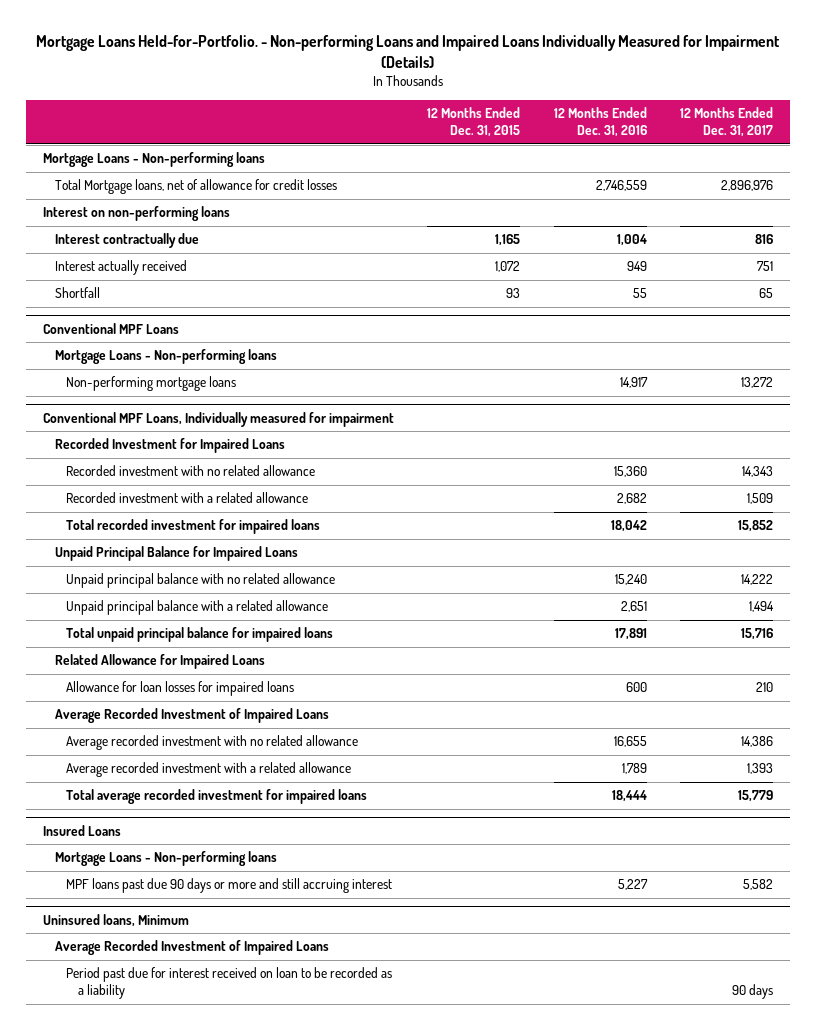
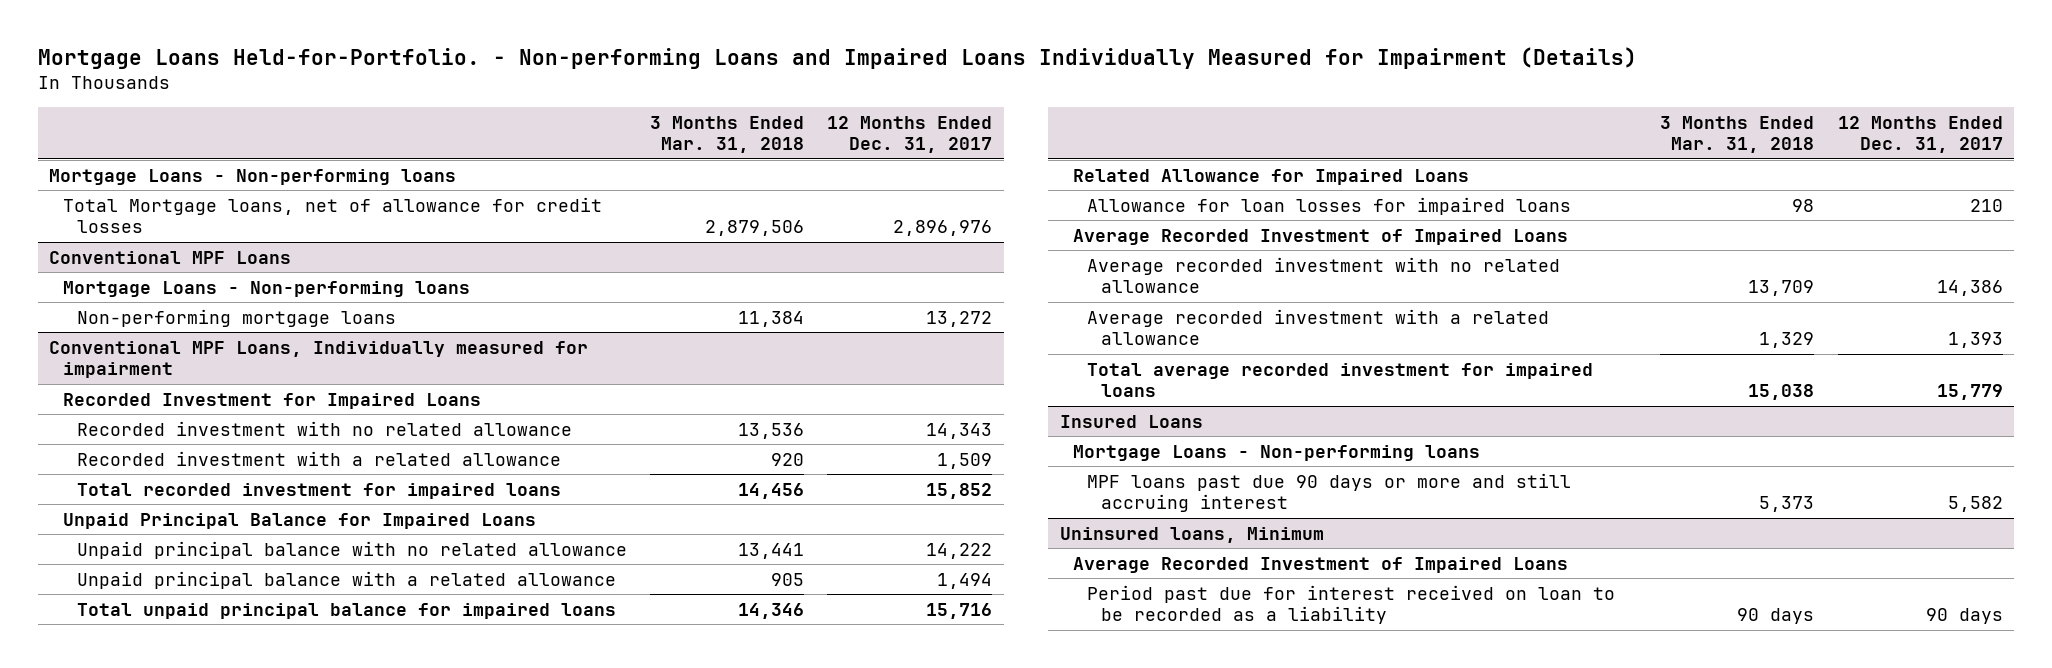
[427,107,521,138] 12 Months Ended Dec. 31, 2015 -> none
[553,107,647,138] 12 Months Ended Dec. 31, 2016 -> none
none -> [649,115,804,154] 3 Months Ended Mar. 31, 2018
[42,206,230,222] Interest on non-performing loans -> none
[54,233,199,249] Interest contractually due -> none
[54,260,187,276] Interest actually received -> none
[54,287,100,299] Shortfall -> none

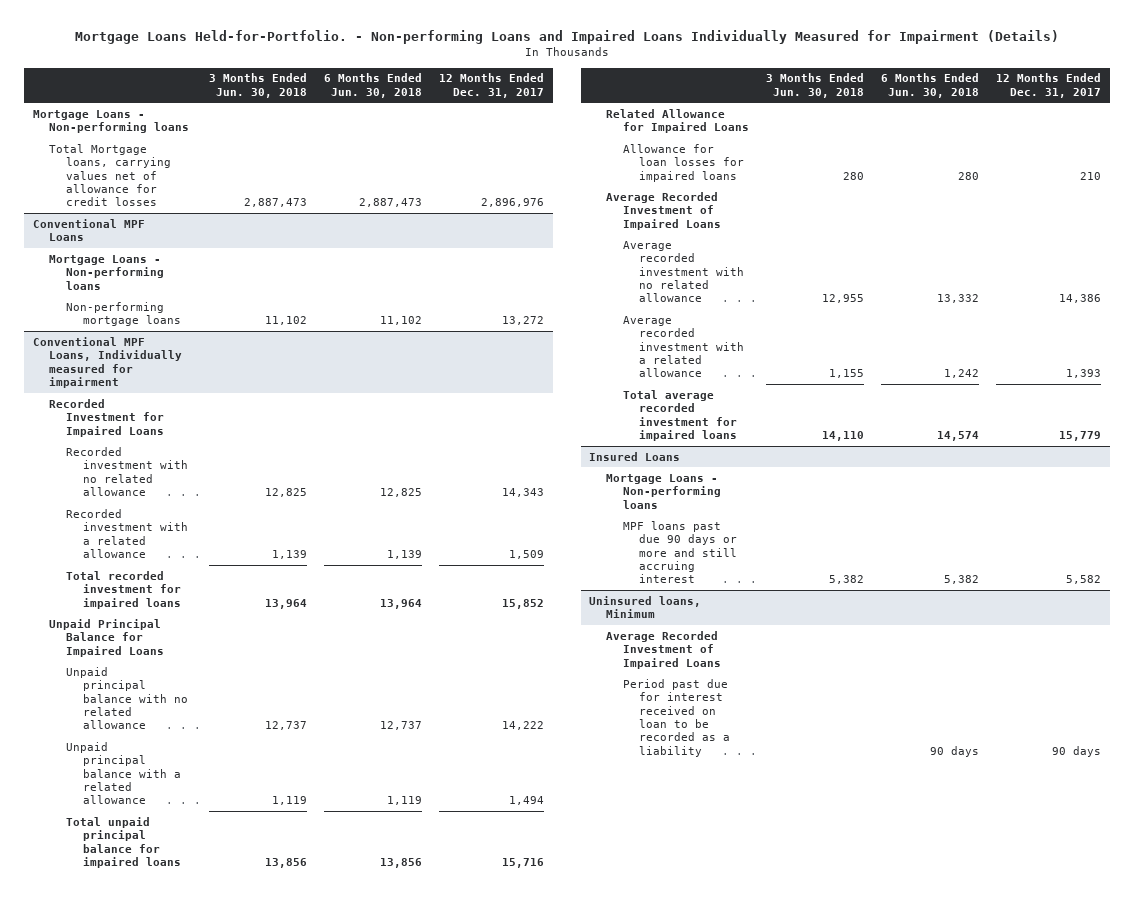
[649,115,804,154] 3 Months Ended Mar. 31, 2018 -> none
none -> [209,73,308,98] 3 Months Ended Jun. 30, 2018
none -> [324,73,423,98] 6 Months Ended Jun. 30, 2018
[63,196,603,234] Total Mortgage loans, net of allowance for credit losses -> [49,143,172,207] Total Mortgage loans, carrying values net of allowance for credit losses

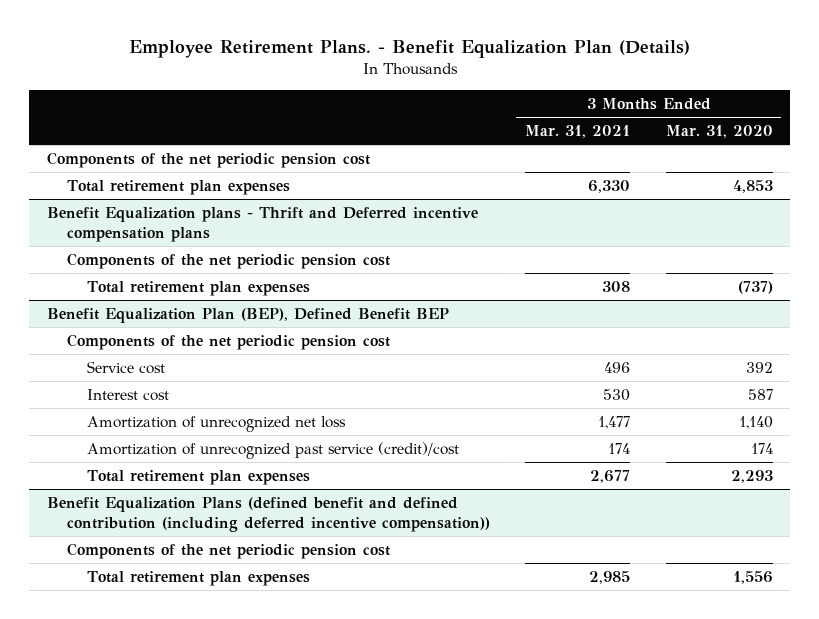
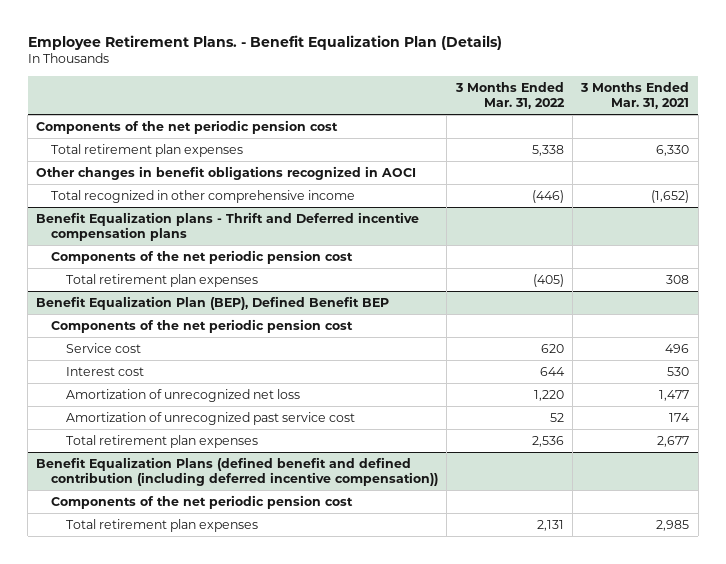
[665,124,773,138] Mar. 31, 2020 -> none
none -> [454,81,565,109] 3 Months Ended Mar. 31, 2022
none -> [36,165,417,180] Other changes in benefit obligations recognized in AOCI
none -> [51,189,356,203] Total recognized in other comprehensive income
[86,441,459,459] Amortization of unrecognized past service (credit)/cost -> [65,411,355,425] Amortization of unrecognized past service cost

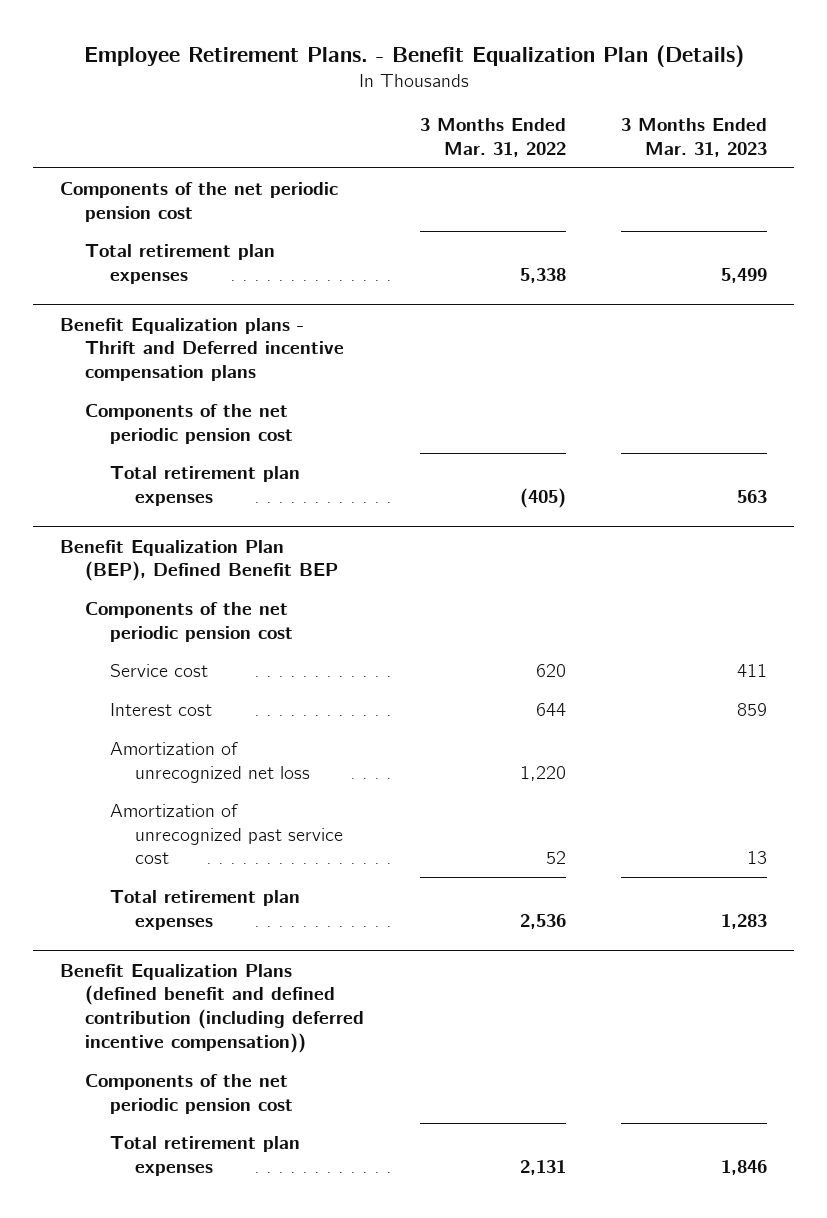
[580,81,690,109] 3 Months Ended Mar. 31, 2021 -> none
none -> [620,118,767,157] 3 Months Ended Mar. 31, 2023
[36,165,417,180] Other changes in benefit obligations recognized in AOCI -> none
[51,189,356,203] Total recognized in other comprehensive income -> none

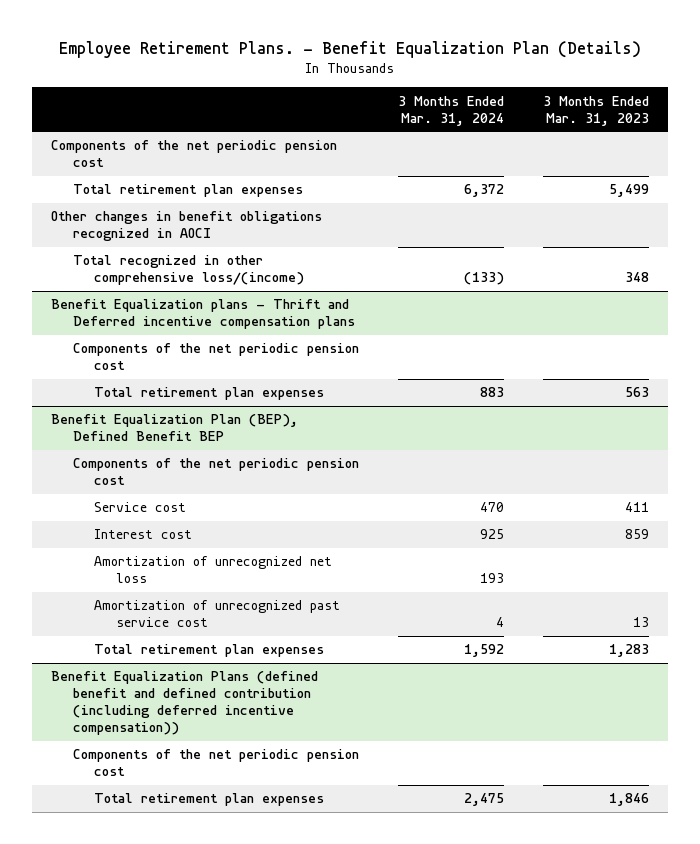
[419,118,566,157] 3 Months Ended Mar. 31, 2022 -> none
none -> [397,95,504,126] 3 Months Ended Mar. 31, 2024
none -> [51,211,323,242] Other changes in benefit obligations recognized in AOCI
none -> [72,255,305,286] Total recognized in other comprehensive loss/(income)

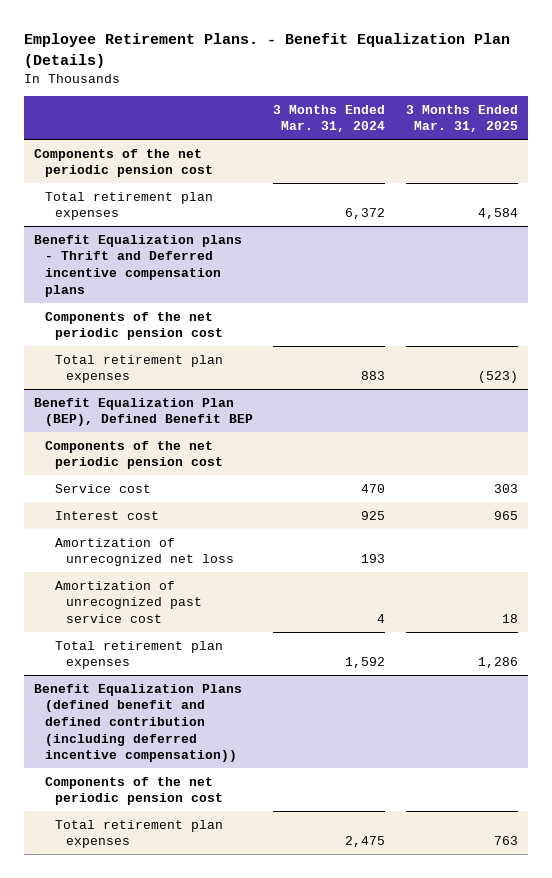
[542,95,649,126] 3 Months Ended Mar. 31, 2023 -> none
none -> [406,104,519,133] 3 Months Ended Mar. 31, 2025
[51,211,323,242] Other changes in benefit obligations recognized in AOCI -> none
[72,255,305,286] Total recognized in other comprehensive loss/(income) -> none

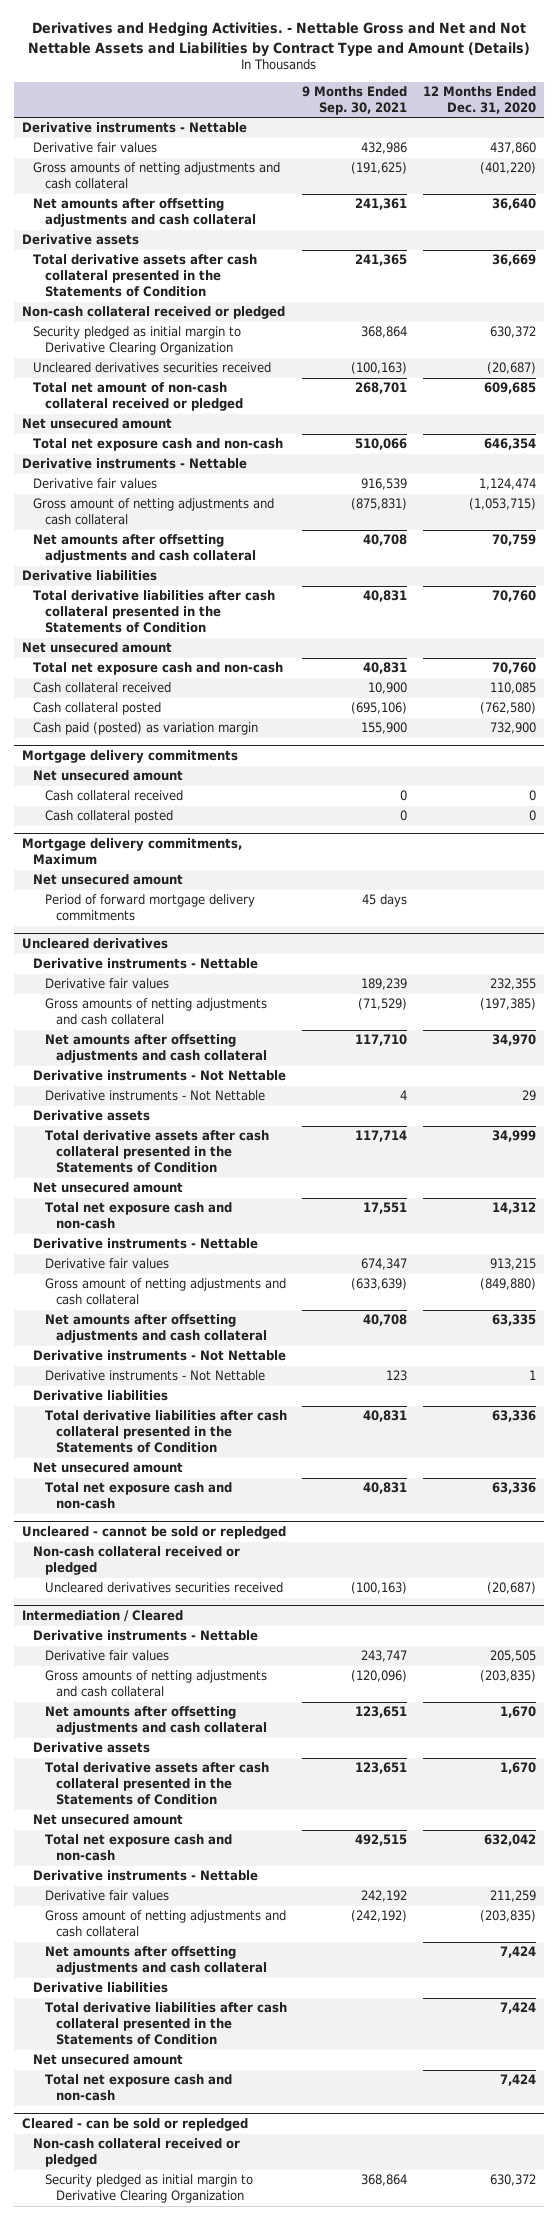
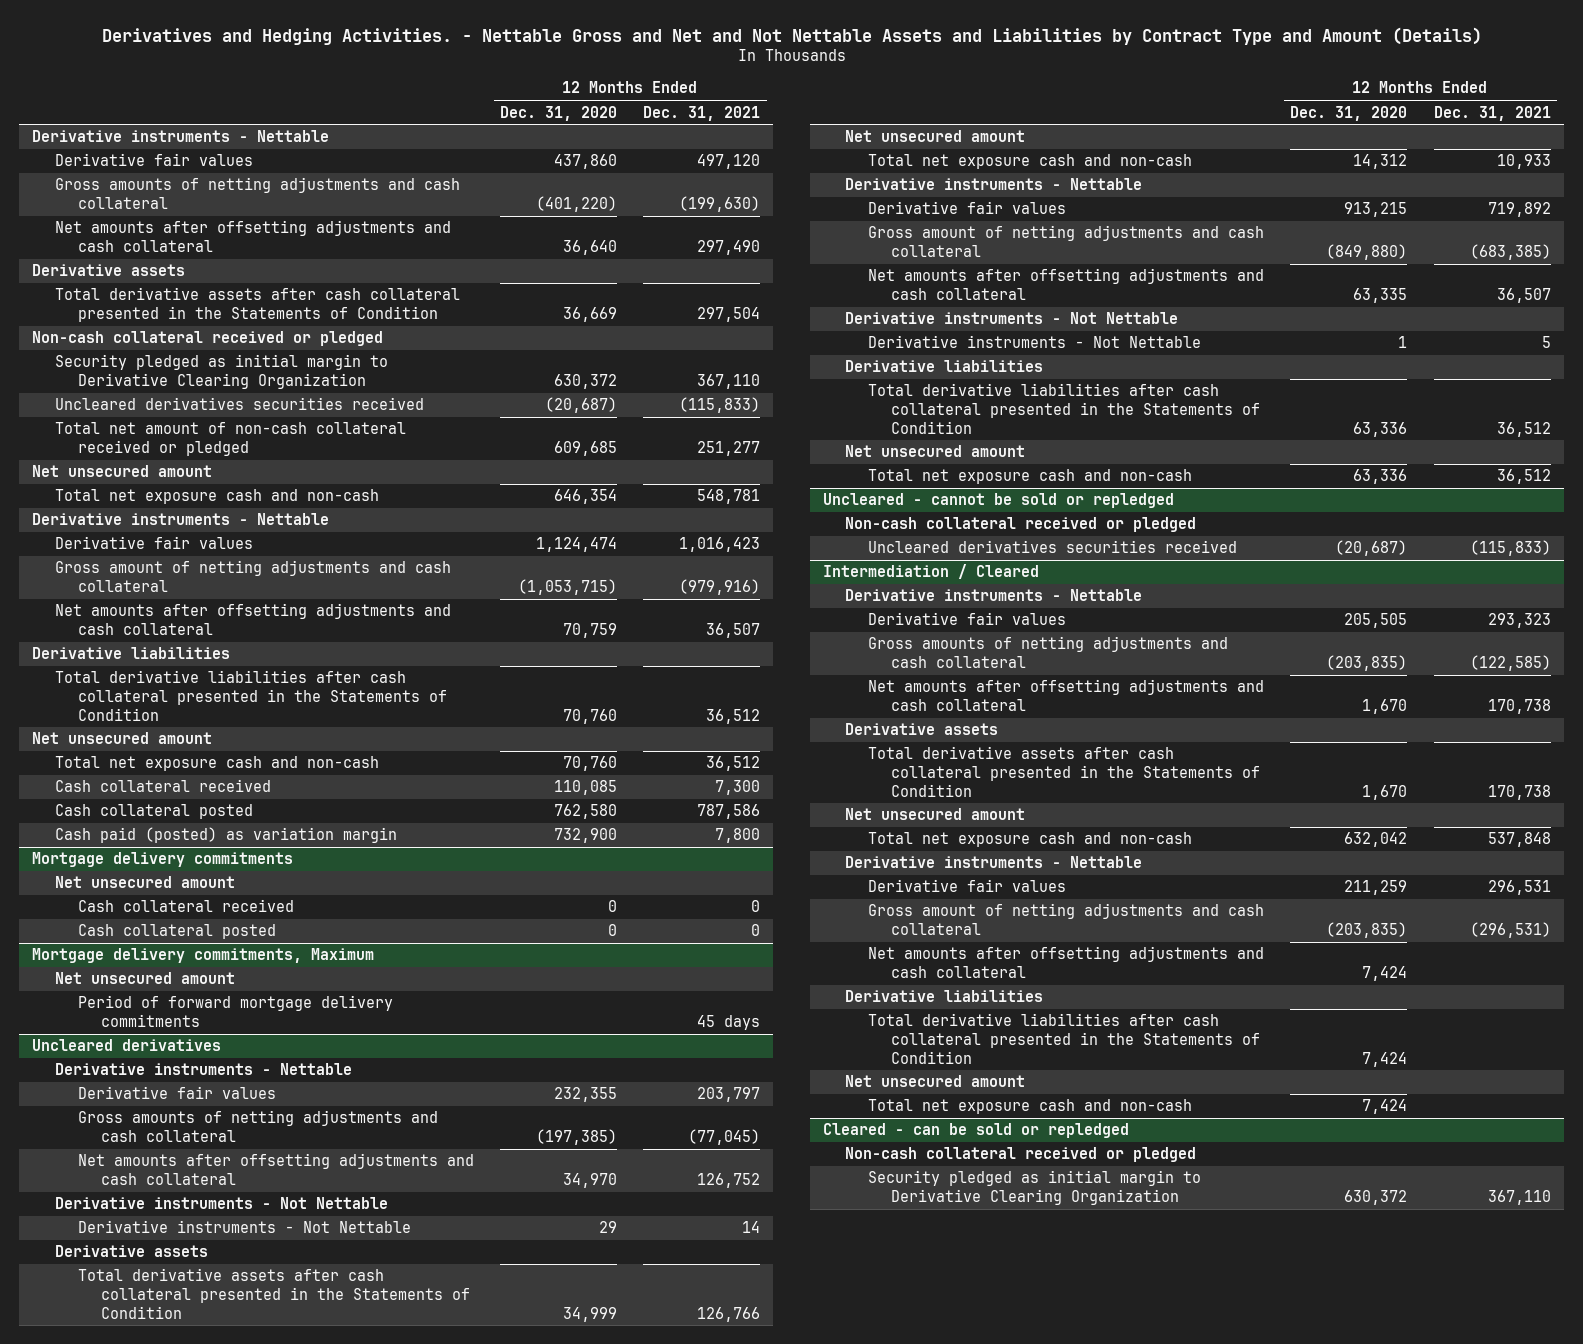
[302,86,408,115] 9 Months Ended Sep. 30, 2021 -> none
none -> [643,105,761,121] Dec. 31, 2021
[479,702,536,715] (762,580) -> [554,804,618,820] 762,580

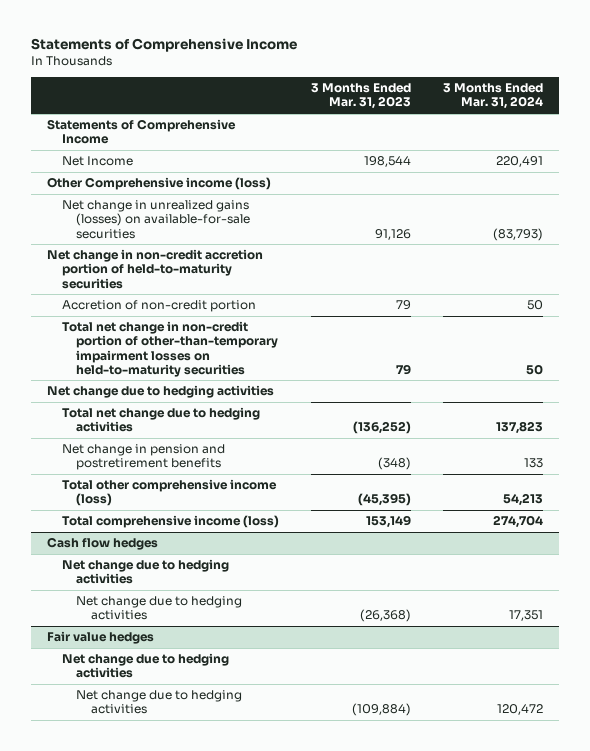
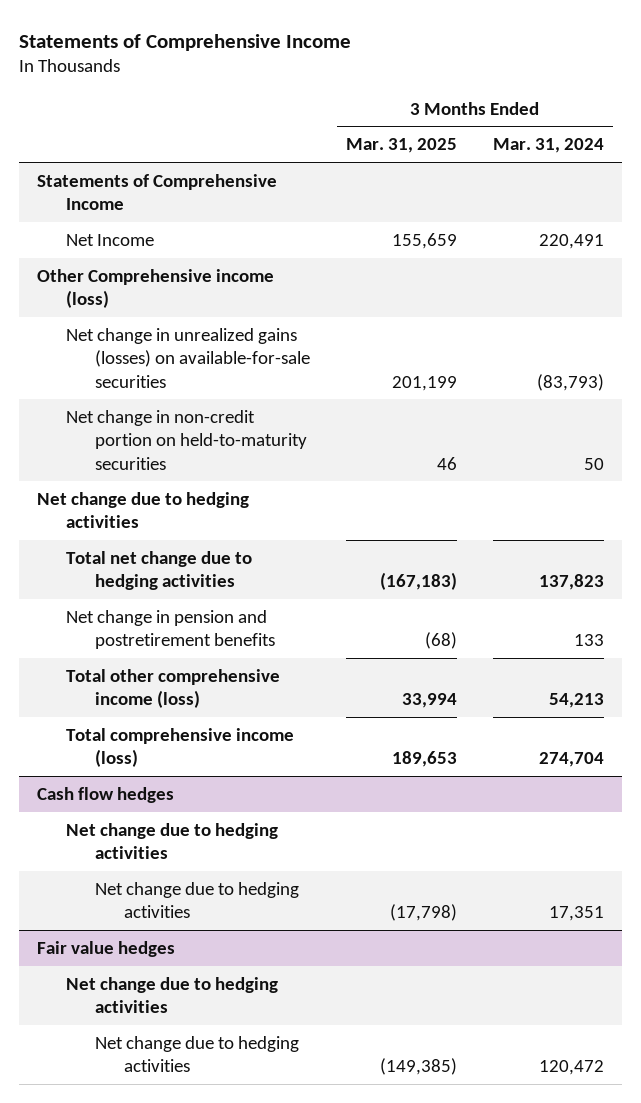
[310,83,411,110] 3 Months Ended Mar. 31, 2023 -> none
none -> [345,138,457,154] Mar. 31, 2025
[47,249,264,289] Net change in non-credit accretion portion of held-to-maturity securities -> none
[61,321,279,377] Total net change in non-credit portion of other-than-temporary impairment losses on held-to-maturity securities -> none
[61,300,256,313] Accretion of non-credit portion -> [65,409,307,470] Net change in non-credit portion on held-to-maturity securities

